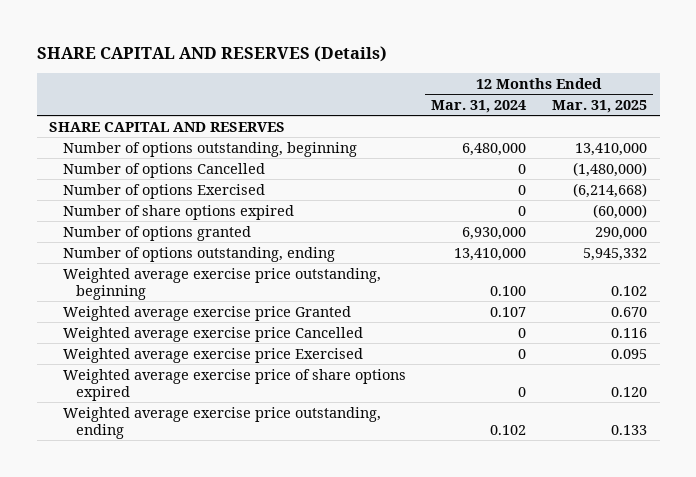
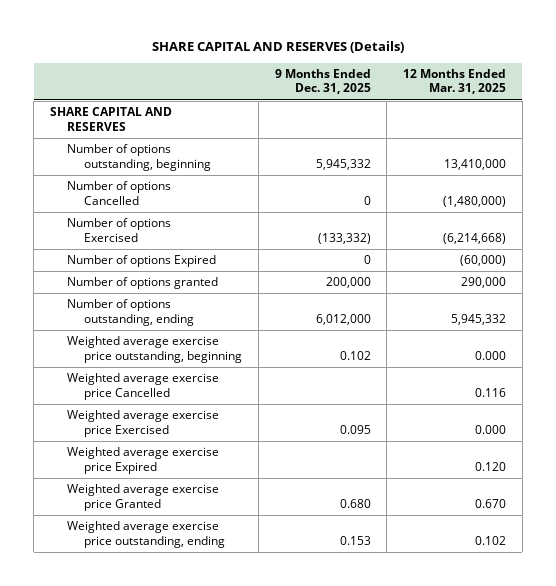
[431,99,527,113] Mar. 31, 2024 -> none
none -> [274,69,371,95] 9 Months Ended Dec. 31, 2025
[62,204,294,220] Number of share options expired -> [67,255,217,268] Number of options Expired
[610,286,647,297] 0.102 -> [474,350,506,360] 0.000
[610,348,647,359] 0.095 -> [474,424,506,434] 0.000
[62,368,406,402] Weighted average exercise price of share options expired -> [67,447,220,474] Weighted average exercise price Expired
[62,305,351,321] Weighted average exercise price Granted -> [67,484,220,511] Weighted average exercise price Granted
[610,425,647,436] 0.133 -> [474,535,506,545] 0.102

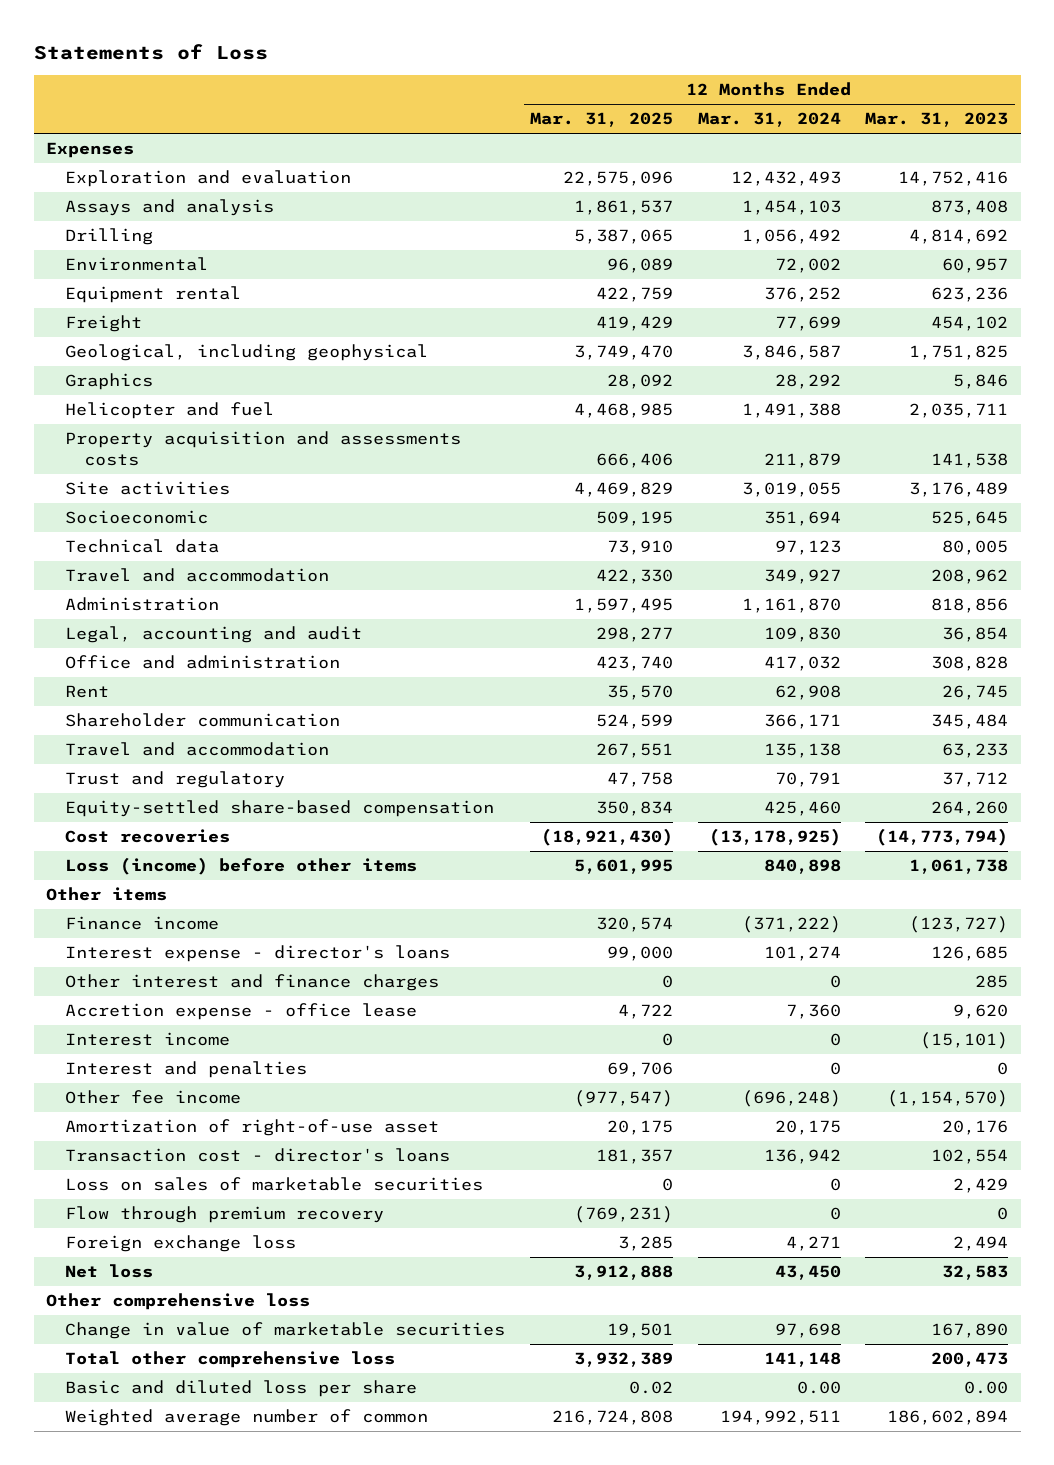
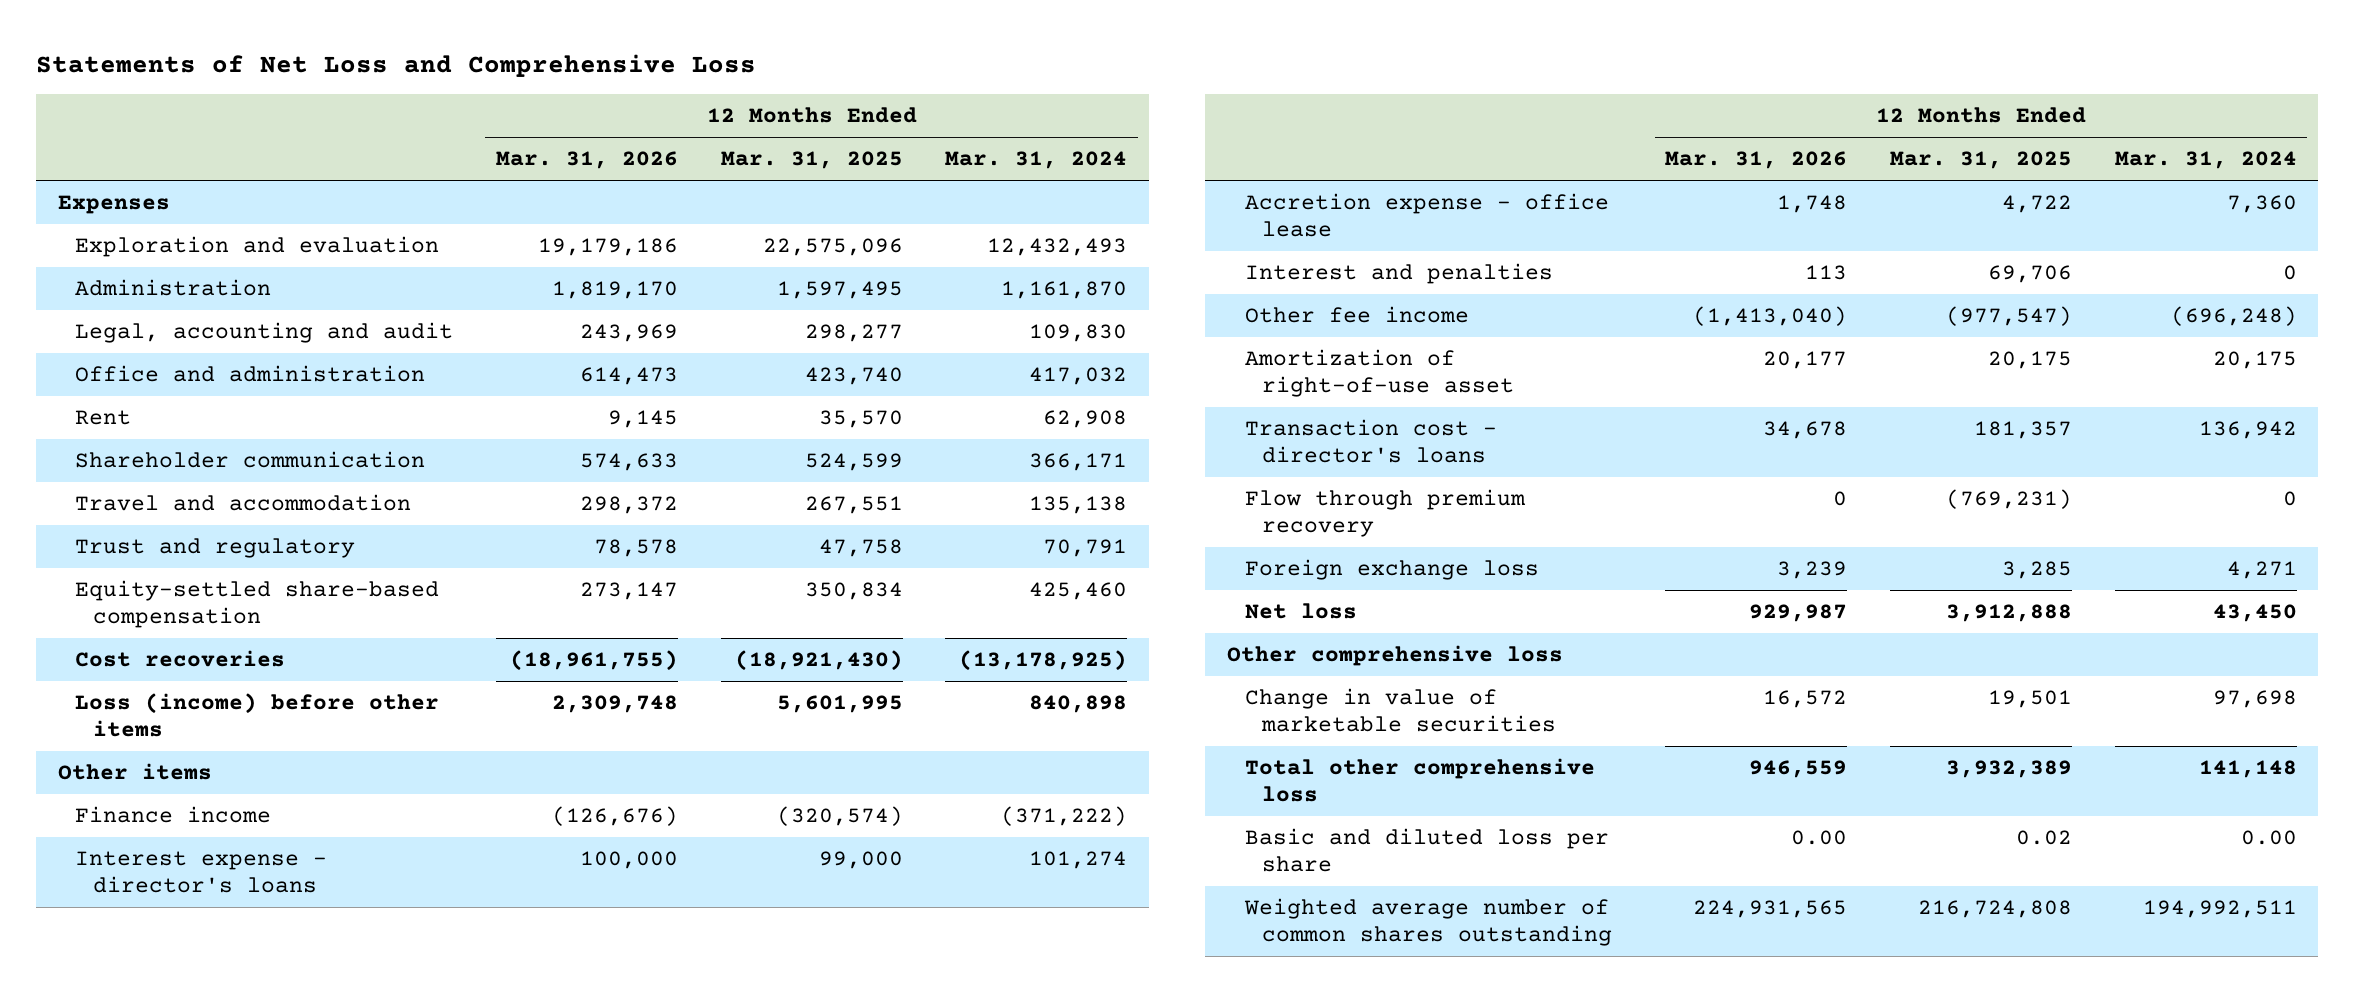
[33,43,268,60] Statements of Loss -> [36,53,757,77] Statements of Net Loss and Comprehensive Loss
[865,112,1009,128] Mar. 31, 2023 -> none
none -> [495,151,678,170] Mar. 31, 2026
[65,199,275,217] Assays and analysis -> none
[65,228,154,246] Drilling -> none
[65,257,209,272] Environmental -> none
[65,286,242,304] Equipment rental -> none
[65,315,143,333] Freight -> none
[65,344,429,362] Geological, including geophysical -> none
[65,373,154,391] Graphics -> none
[65,402,275,420] Helicopter and fuel -> none
[65,431,462,467] Property acquisition and assessments costs -> none
[65,481,231,496] Site activities -> none
[65,510,209,525] Socioeconomic -> none
[65,539,220,554] Technical data -> none
[65,568,330,583] Travel and accommodation -> none
[595,917,673,933] 320,574 -> [776,806,903,827] (320,574)
[65,974,440,992] Other interest and finance charges -> none
[65,1032,231,1047] Interest income -> none
[65,1177,484,1192] Loss on sales of marketable securities -> none
[65,1409,429,1427] Weighted average number of common -> [1243,898,1613,947] Weighted average number of common shares outstanding

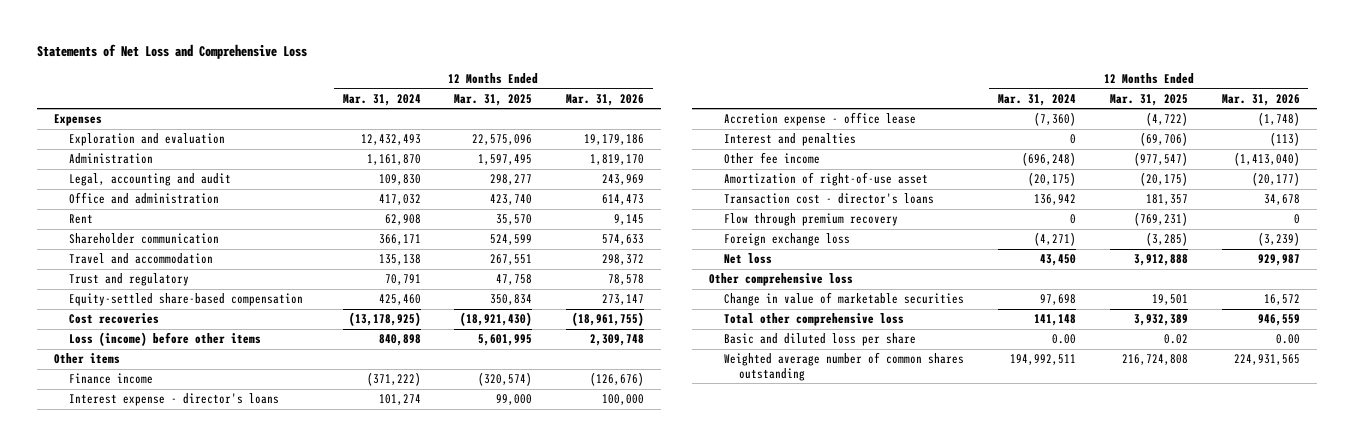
[1777,195,1848,214] 1,748 -> [1257,112,1300,127] (1,748)
[2001,195,2072,214] 4,722 -> [1145,112,1188,127] (4,722)
[2226,195,2297,214] 7,360 -> [1033,112,1076,127] (7,360)
[1805,265,1848,281] 113 -> [1269,132,1300,147] (113)
[1987,265,2072,284] 69,706 -> [1139,132,1188,147] (69,706)
[1763,351,1848,370] 20,177 -> [1251,172,1300,187] (20,177)
[1987,351,2072,370] 20,175 -> [1139,172,1188,187] (20,175)
[2212,351,2297,370] 20,175 -> [1027,172,1076,187] (20,175)
[1777,561,1848,580] 3,239 -> [1257,232,1300,247] (3,239)
[2001,561,2072,580] 3,285 -> [1145,232,1188,247] (3,285)
[2226,561,2297,580] 4,271 -> [1033,232,1076,247] (4,271)

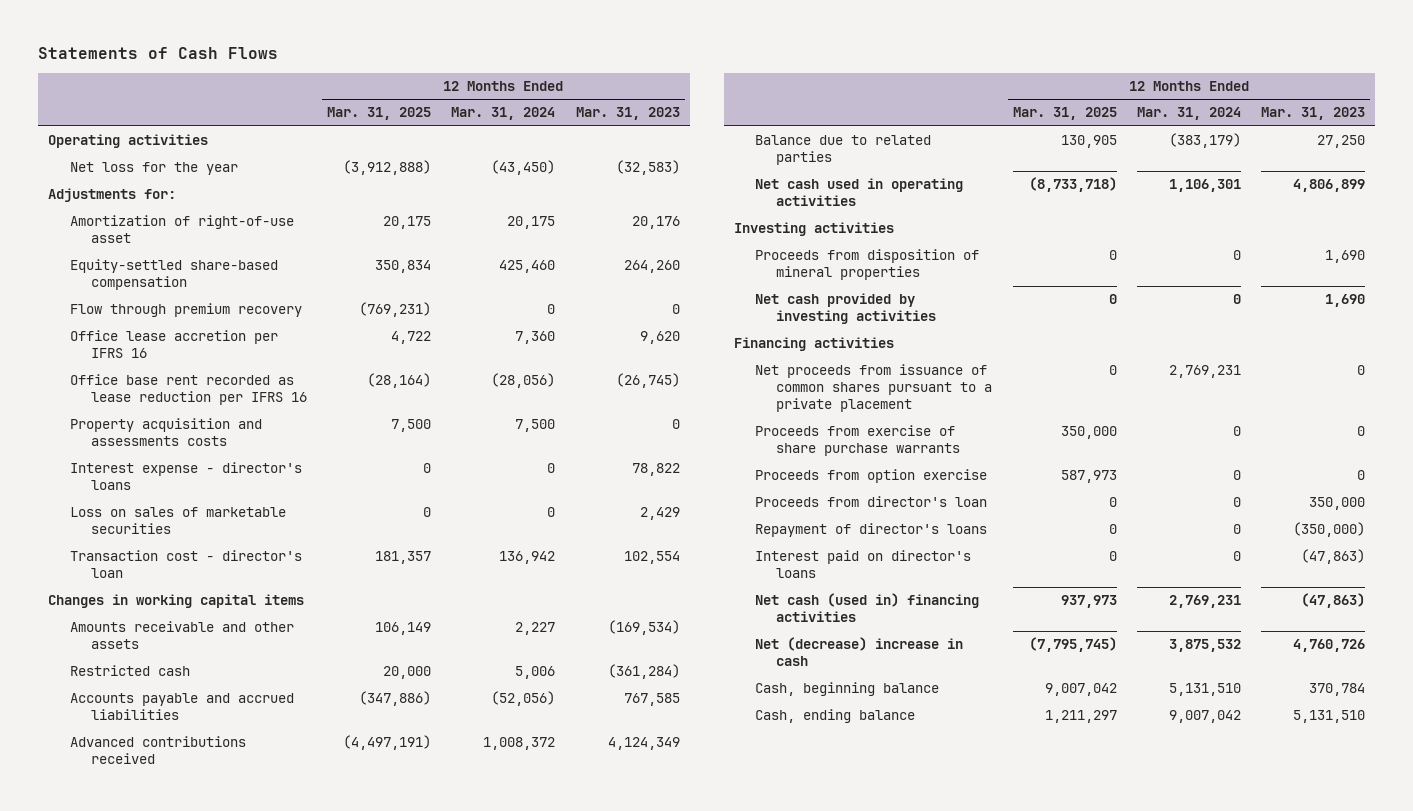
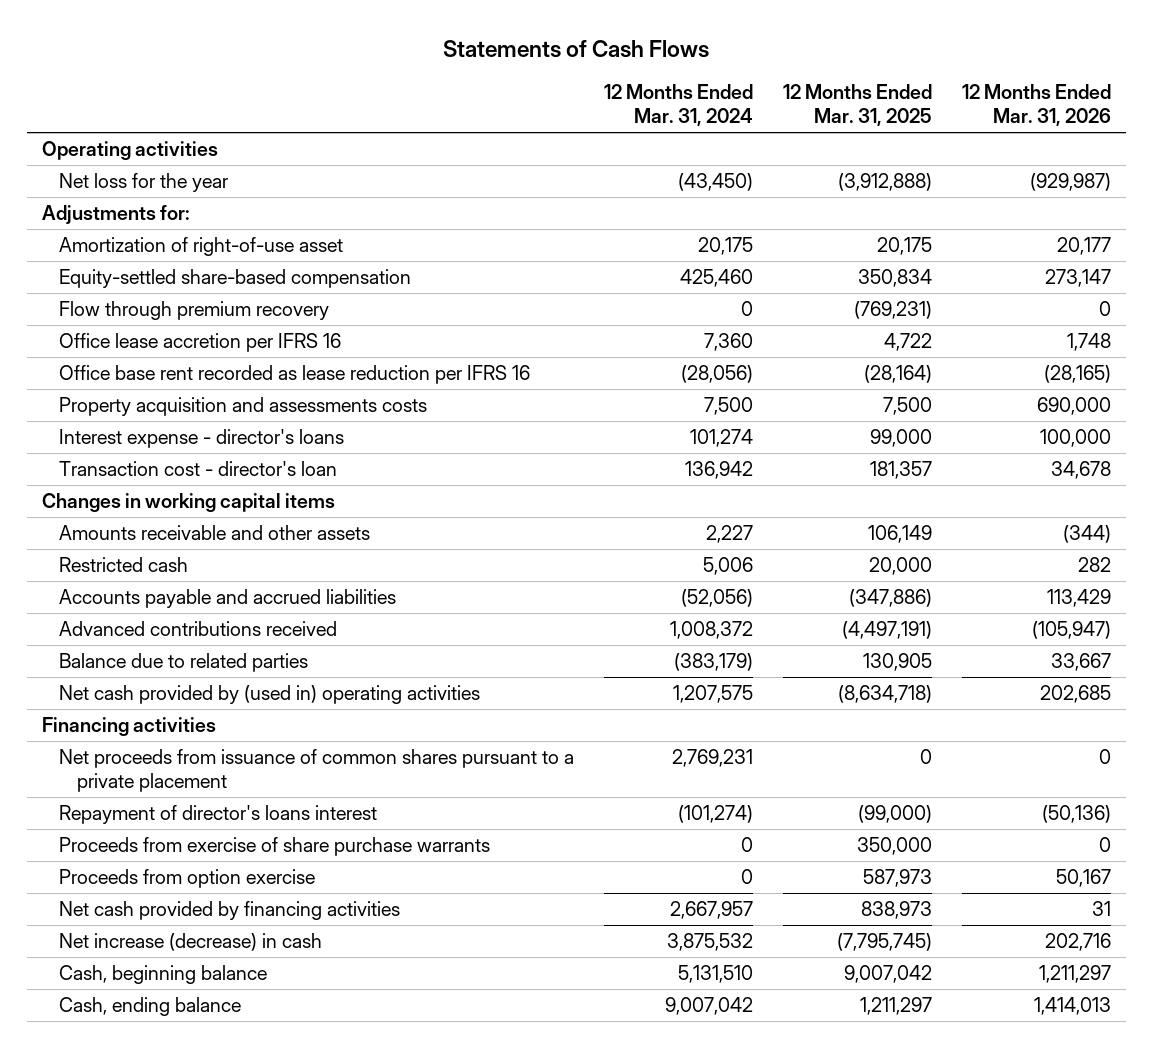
[575,107,680,121] Mar. 31, 2023 -> none
none -> [961,84,1111,127] 12 Months Ended Mar. 31, 2026
[69,507,286,535] Loss on sales of marketable securities -> none
[423,463,432,474] 0 -> [869,429,932,448] 99,000
[547,463,556,474] 0 -> [690,429,754,448] 101,274
[733,222,894,237] Investing activities -> none
[755,249,980,281] Proceeds from disposition of mineral properties -> none
[755,293,937,325] Net cash provided by investing activities -> none
[755,178,964,207] Net cash used in operating activities -> [59,685,481,705] Net cash provided by (used in) operating activities
[1028,177,1117,193] (8,733,718) -> [837,685,932,704] (8,634,718)
[1168,179,1241,193] 1,106,301 -> [673,685,754,704] 1,207,575
none -> [59,805,378,825] Repayment of director's loans interest
[755,496,988,508] Proceeds from director's loan -> none
[755,523,988,538] Repayment of director's loans -> none
[755,550,972,579] Interest paid on director's loans -> none
[755,593,980,623] Net cash (used in) financing activities -> [59,901,401,921] Net cash provided by financing activities
[1060,595,1117,609] 937,973 -> [860,901,932,920] 838,973
[1168,595,1241,609] 2,769,231 -> [670,901,754,920] 2,667,957
[755,637,964,667] Net (decrease) increase in cash -> [59,933,323,952] Net increase (decrease) in cash

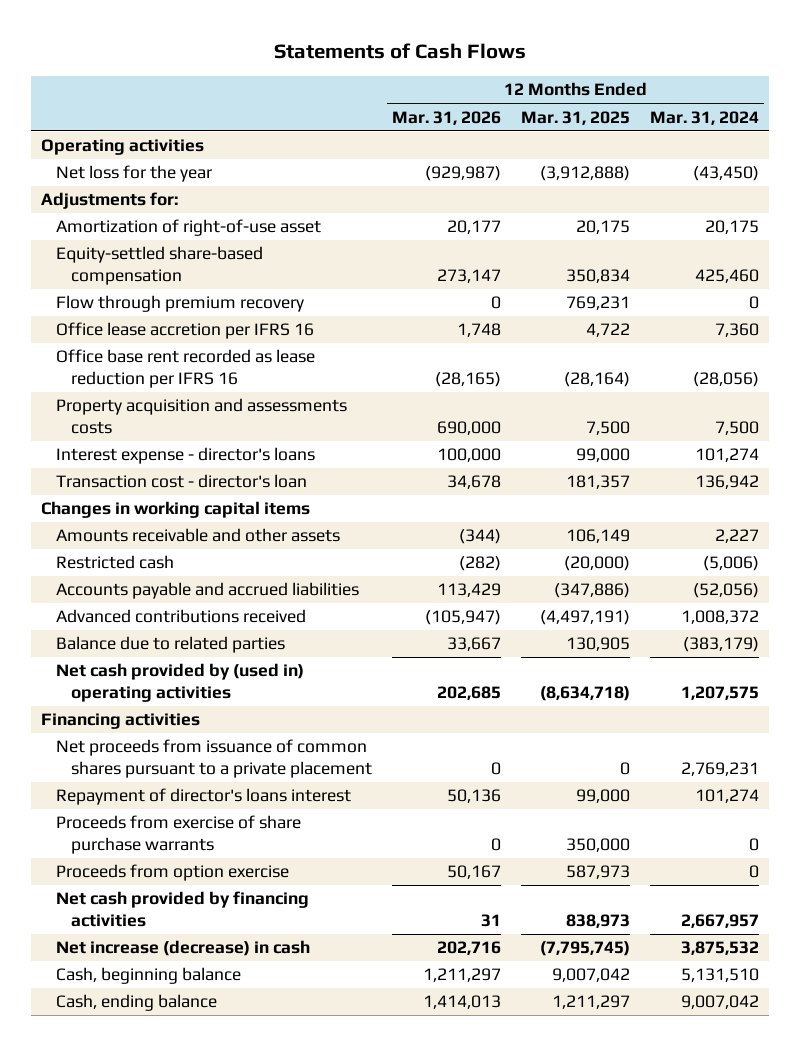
[853,301,932,320] (769,231) -> [566,296,631,311] 769,231
[703,557,754,576] 5,006 -> [703,556,760,572] (5,006)
[868,557,932,576] 20,000 -> [564,556,631,572] (20,000)
[1077,557,1111,573] 282 -> [459,556,502,572] (282)
[678,805,754,824] (101,274) -> [695,789,760,804] 101,274
[857,805,932,824] (99,000) -> [576,789,631,804] 99,000
[1041,805,1111,824] (50,136) -> [447,789,502,804] 50,136

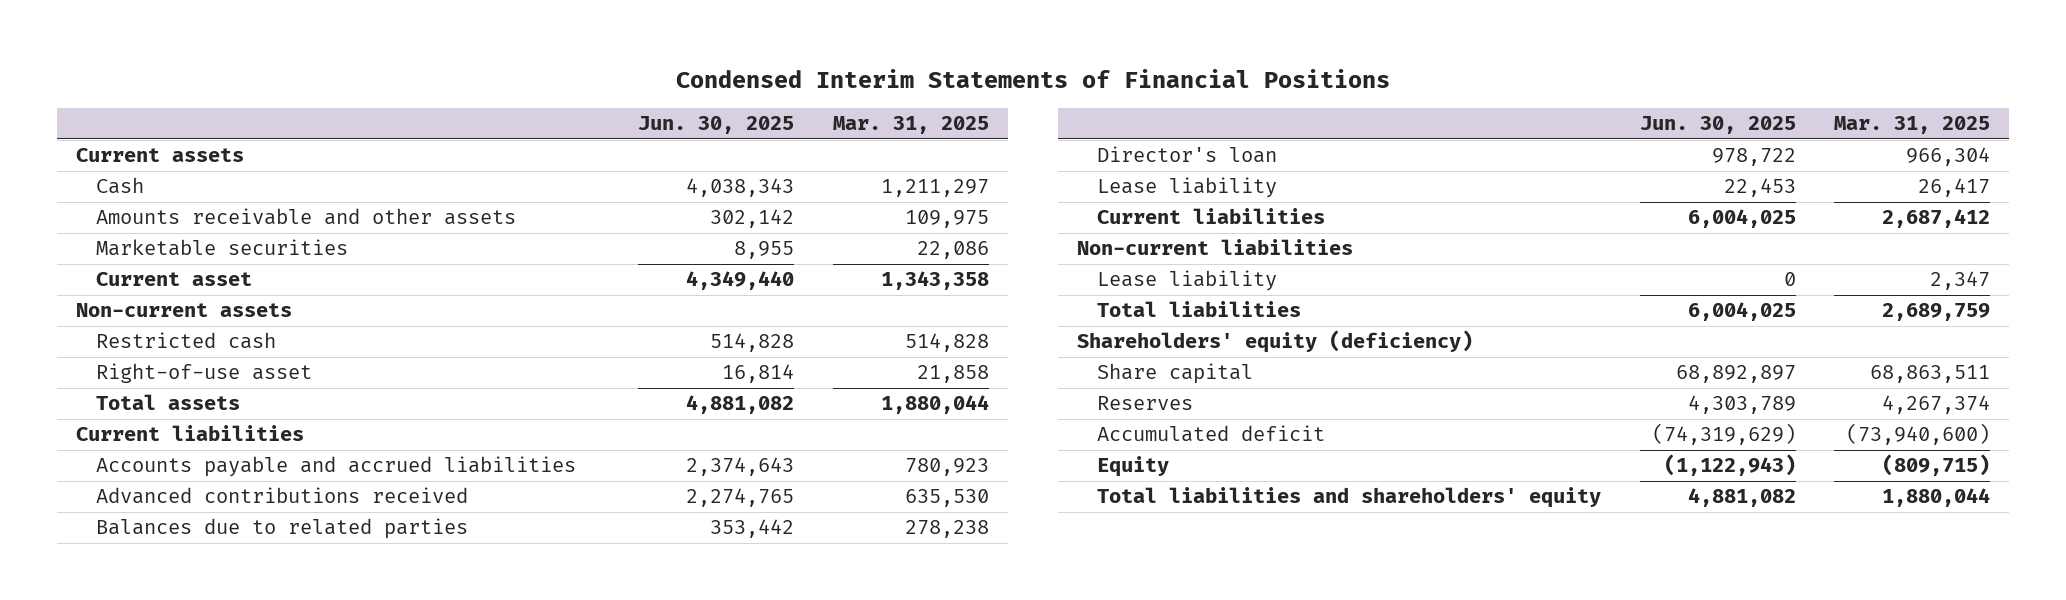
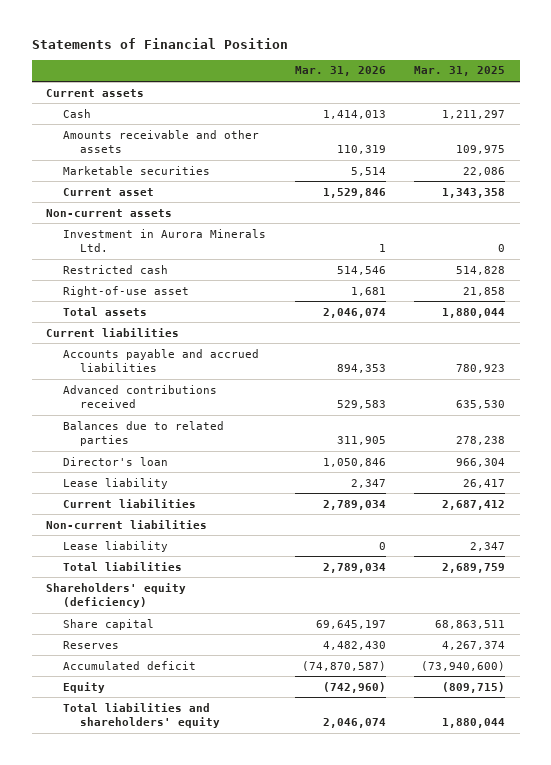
[676,68,1391,88] Condensed Interim Statements of Financial Positions -> [31,37,288,49] Statements of Financial Position
[638,116,795,135] Jun. 30, 2025 -> none
none -> [294,66,386,77] Mar. 31, 2026
none -> [62,228,266,252] Investment in Aurora Minerals Ltd.

